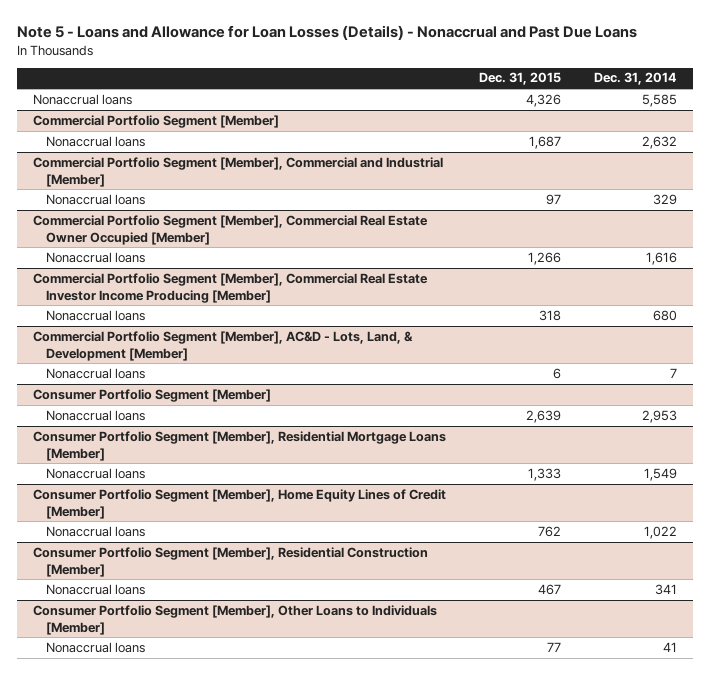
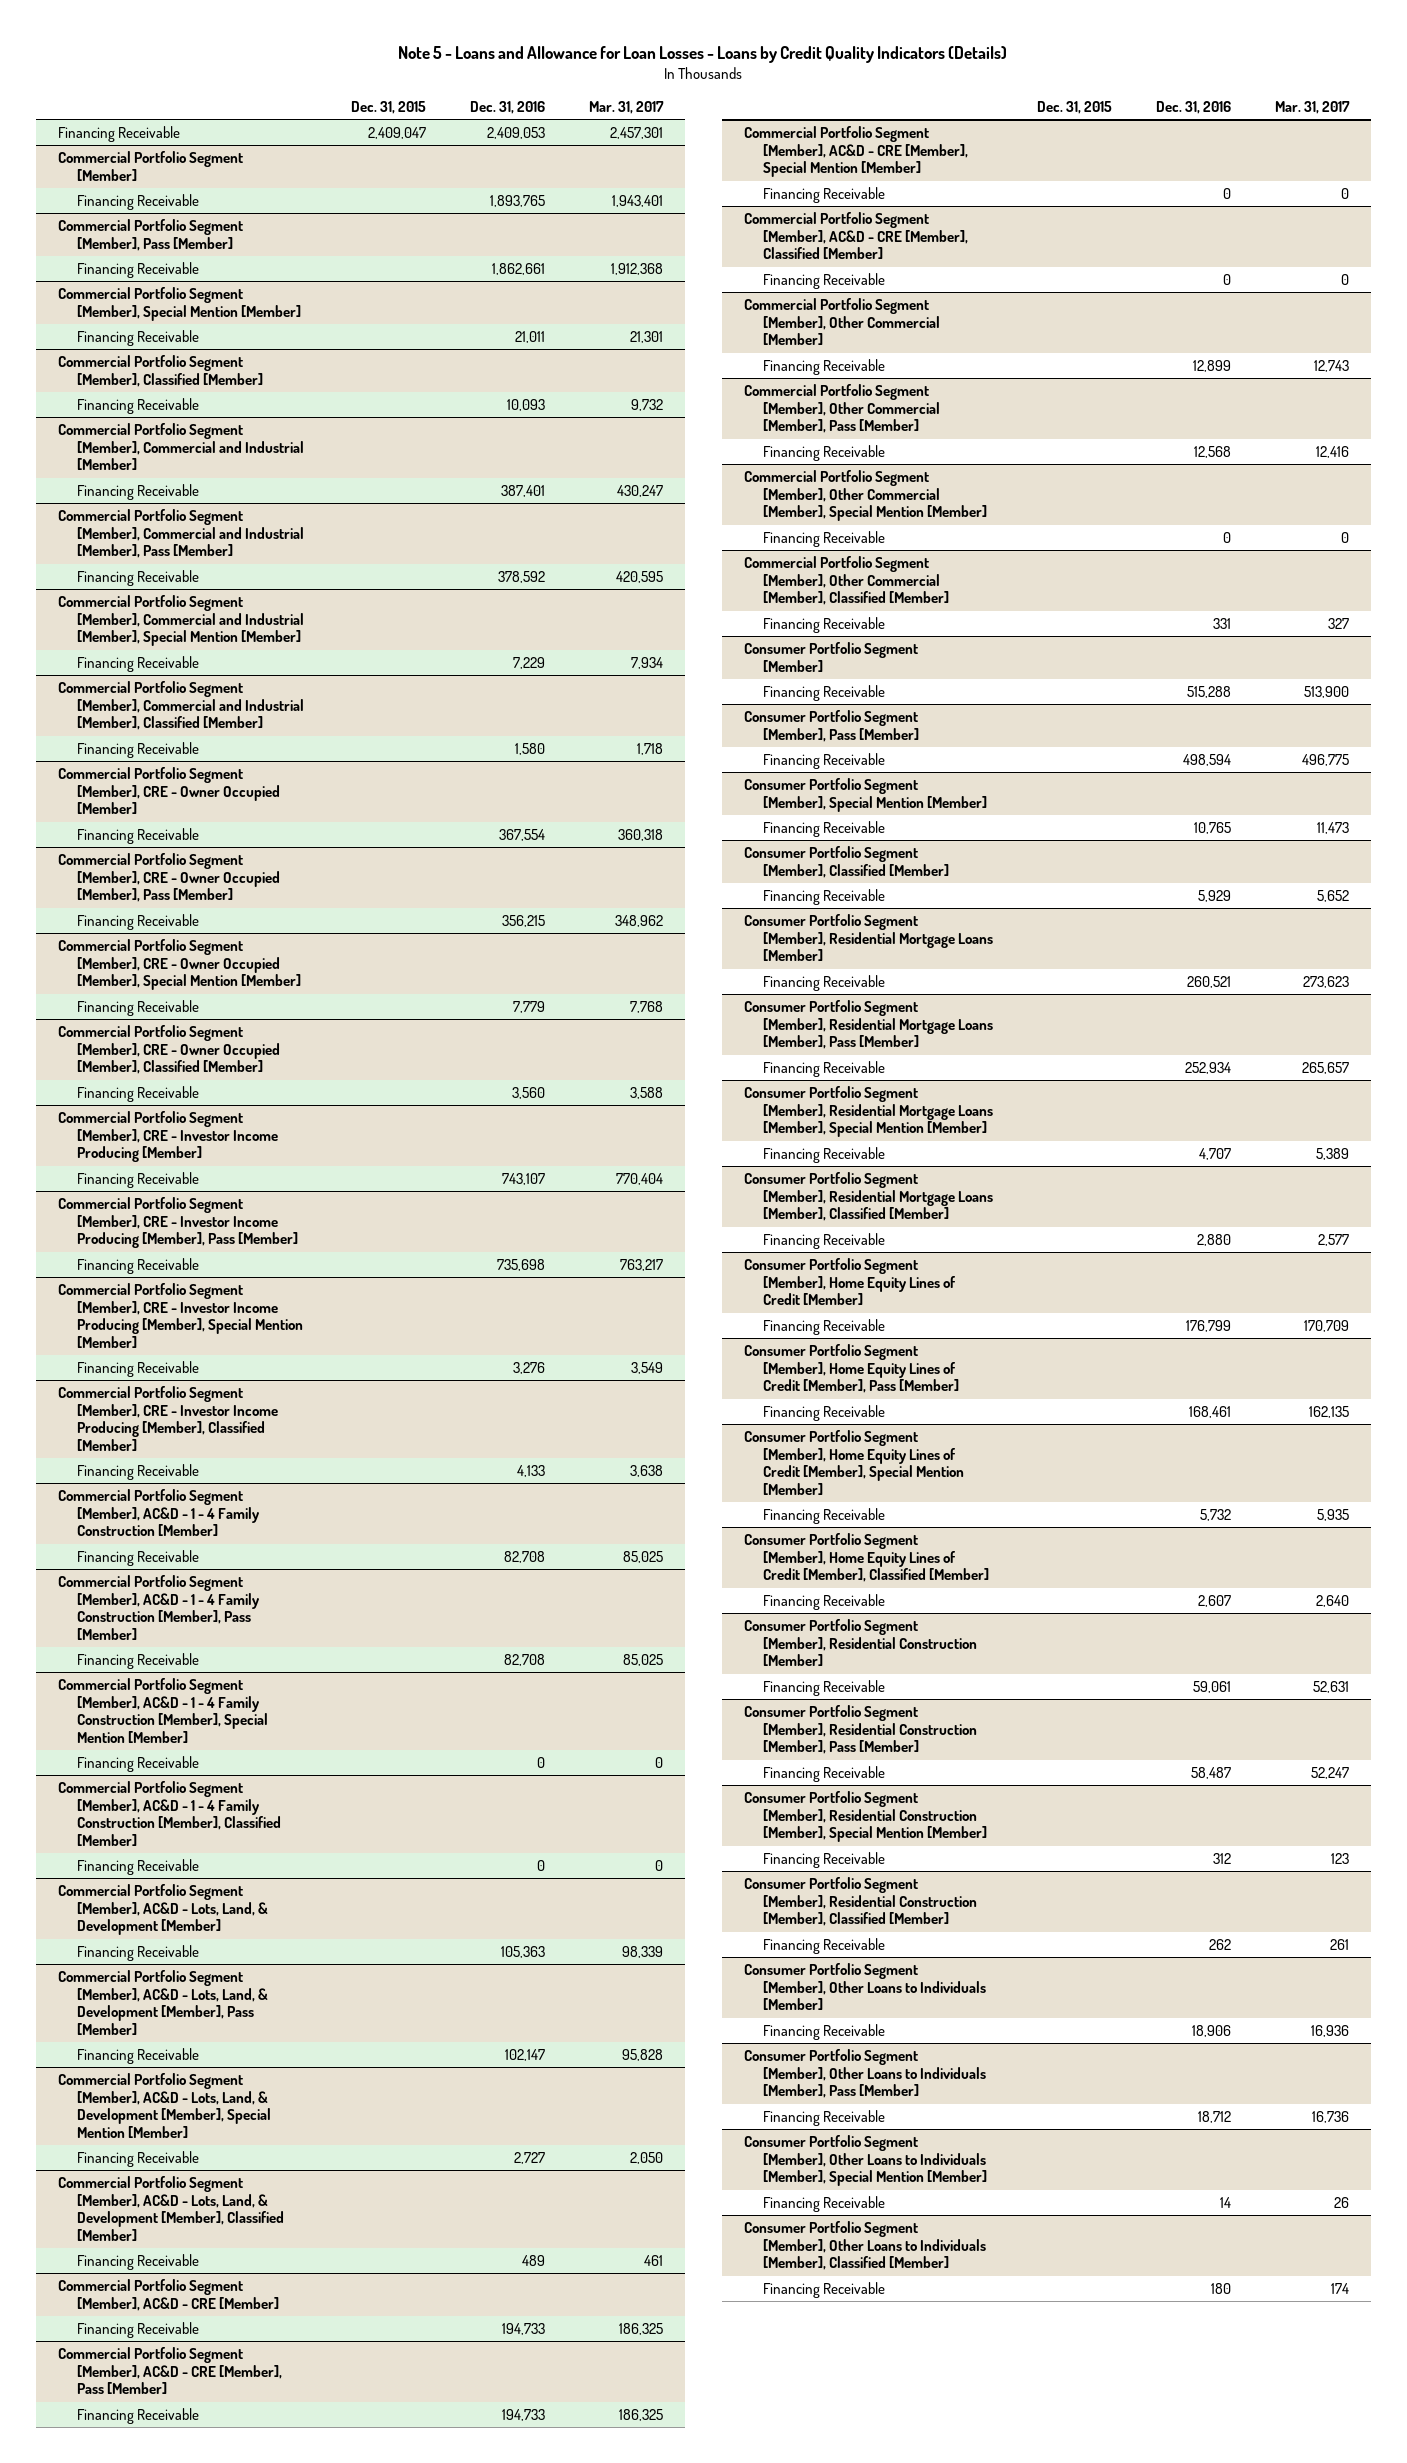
[17,25,638,41] Note 5 - Loans and Allowance for Loan Losses (Details) - Nonaccrual and Past Due Loans -> [398,46,1008,64] Note 5 - Loans and Allowance for Loan Losses - Loans by Credit Quality Indicators (Details)
[593,72,677,86] Dec. 31, 2014 -> none
none -> [470,100,546,114] Dec. 31, 2016
none -> [588,100,664,114] Mar. 31, 2017
[33,93,133,105] Nonaccrual loans -> none
none -> [58,126,181,143] Financing Receivable
[46,135,146,147] Nonaccrual loans -> none
none -> [77,194,200,211] Financing Receivable
none -> [58,219,244,251] Commercial Portfolio Segment [Member], Pass [Member]
none -> [77,262,200,279] Financing Receivable
none -> [58,287,302,321] Commercial Portfolio Segment [Member], Special Mention [Member]
none -> [77,330,200,347] Financing Receivable
none -> [58,355,264,387] Commercial Portfolio Segment [Member], Classified [Member]
none -> [77,398,200,415] Financing Receivable
[46,193,146,205] Nonaccrual loans -> none
[46,251,146,263] Nonaccrual loans -> none
[46,309,146,321] Nonaccrual loans -> none
none -> [77,484,200,501] Financing Receivable
none -> [58,509,305,559] Commercial Portfolio Segment [Member], Commercial and Industrial [Member], Pass [Member]
none -> [77,570,200,587] Financing Receivable
none -> [58,595,305,647] Commercial Portfolio Segment [Member], Commercial and Industrial [Member], Special Mention [Member]
none -> [77,656,200,673] Financing Receivable
none -> [58,681,305,731] Commercial Portfolio Segment [Member], Commercial and Industrial [Member], Classified [Member]
none -> [77,742,200,759] Financing Receivable
[33,214,429,245] Commercial Portfolio Segment [Member], Commercial Real Estate Owner Occupied [Member] -> [58,767,281,815] Commercial Portfolio Segment [Member], CRE - Owner Occupied [Member]
none -> [77,828,200,845] Financing Receivable
none -> [58,853,281,903] Commercial Portfolio Segment [Member], CRE - Owner Occupied [Member], Pass [Member]
none -> [77,914,200,931] Financing Receivable
none -> [58,939,302,991] Commercial Portfolio Segment [Member], CRE - Owner Occupied [Member], Special Mention [Member]
none -> [77,1000,200,1017] Financing Receivable
none -> [58,1025,281,1075] Commercial Portfolio Segment [Member], CRE - Owner Occupied [Member], Classified [Member]
none -> [77,1086,200,1103] Financing Receivable
[33,272,429,303] Commercial Portfolio Segment [Member], Commercial Real Estate Investor Income Producing [Member] -> [58,1111,279,1163] Commercial Portfolio Segment [Member], CRE - Investor Income Producing [Member]
none -> [77,1172,200,1189] Financing Receivable
none -> [58,1197,299,1249] Commercial Portfolio Segment [Member], CRE - Investor Income Producing [Member], Pass [Member]
none -> [77,1258,200,1275] Financing Receivable
none -> [58,1283,304,1349] Commercial Portfolio Segment [Member], CRE - Investor Income Producing [Member], Special Mention [Member]
none -> [77,1361,200,1378] Financing Receivable
none -> [58,1386,279,1452] Commercial Portfolio Segment [Member], CRE - Investor Income Producing [Member], Classified [Member]
none -> [77,1464,200,1481] Financing Receivable
none -> [58,1489,261,1537] Commercial Portfolio Segment [Member], AC&D - 1 - 4 Family Construction [Member]
none -> [77,1550,200,1567] Financing Receivable
none -> [58,1575,261,1641] Commercial Portfolio Segment [Member], AC&D - 1 - 4 Family Construction [Member], Pass [Member]
none -> [77,1653,200,1670] Financing Receivable
none -> [58,1678,269,1744] Commercial Portfolio Segment [Member], AC&D - 1 - 4 Family Construction [Member], Special Mention [Member]
none -> [77,1756,200,1773] Financing Receivable
none -> [58,1781,282,1847] Commercial Portfolio Segment [Member], AC&D - 1 - 4 Family Construction [Member], Classified [Member]
none -> [77,1859,200,1876] Financing Receivable
[46,367,146,379] Nonaccrual loans -> none
none -> [77,1945,200,1962] Financing Receivable
none -> [58,1970,269,2036] Commercial Portfolio Segment [Member], AC&D - Lots, Land, & Development [Member], Pass [Member]
none -> [77,2048,200,2065] Financing Receivable
none -> [58,2073,272,2139] Commercial Portfolio Segment [Member], AC&D - Lots, Land, & Development [Member], Special Mention [Member]
none -> [77,2151,200,2168] Financing Receivable
none -> [58,2176,285,2242] Commercial Portfolio Segment [Member], AC&D - Lots, Land, & Development [Member], Classified [Member]
none -> [77,2254,200,2271] Financing Receivable
none -> [58,2279,280,2311] Commercial Portfolio Segment [Member], AC&D - CRE [Member]
none -> [77,2322,200,2339] Financing Receivable
none -> [58,2347,283,2395] Commercial Portfolio Segment [Member], AC&D - CRE [Member], Pass [Member]
none -> [77,2408,200,2425] Financing Receivable
none -> [743,126,968,178] Commercial Portfolio Segment [Member], AC&D - CRE [Member], Special Mention [Member]
none -> [762,187,885,204] Financing Receivable
none -> [743,212,968,260] Commercial Portfolio Segment [Member], AC&D - CRE [Member], Classified [Member]
none -> [762,273,885,290] Financing Receivable
none -> [743,298,940,346] Commercial Portfolio Segment [Member], Other Commercial [Member]
none -> [762,359,885,376] Financing Receivable
none -> [743,384,940,434] Commercial Portfolio Segment [Member], Other Commercial [Member], Pass [Member]
none -> [762,445,885,462] Financing Receivable
none -> [743,470,987,522] Commercial Portfolio Segment [Member], Other Commercial [Member], Special Mention [Member]
none -> [762,531,885,548] Financing Receivable
none -> [743,556,949,606] Commercial Portfolio Segment [Member], Other Commercial [Member], Classified [Member]
none -> [762,617,885,634] Financing Receivable
[46,409,146,421] Nonaccrual loans -> none
none -> [762,685,885,702] Financing Receivable
none -> [743,710,919,742] Consumer Portfolio Segment [Member], Pass [Member]
none -> [762,753,885,770] Financing Receivable
none -> [743,778,987,812] Consumer Portfolio Segment [Member], Special Mention [Member]
none -> [762,821,885,838] Financing Receivable
none -> [743,846,949,878] Consumer Portfolio Segment [Member], Classified [Member]
none -> [762,889,885,906] Financing Receivable
[46,467,146,479] Nonaccrual loans -> none
none -> [762,975,885,992] Financing Receivable
none -> [743,1000,993,1050] Consumer Portfolio Segment [Member], Residential Mortgage Loans [Member], Pass [Member]
none -> [762,1061,885,1078] Financing Receivable
none -> [743,1086,993,1138] Consumer Portfolio Segment [Member], Residential Mortgage Loans [Member], Special Mention [Member]
none -> [762,1147,885,1164] Financing Receivable
none -> [743,1172,993,1222] Consumer Portfolio Segment [Member], Residential Mortgage Loans [Member], Classified [Member]
none -> [762,1233,885,1250] Financing Receivable
[46,525,146,537] Nonaccrual loans -> none
none -> [762,1319,885,1336] Financing Receivable
none -> [743,1344,959,1394] Consumer Portfolio Segment [Member], Home Equity Lines of Credit [Member], Pass [Member]
none -> [762,1405,885,1422] Financing Receivable
none -> [743,1430,964,1496] Consumer Portfolio Segment [Member], Home Equity Lines of Credit [Member], Special Mention [Member]
none -> [762,1508,885,1525] Financing Receivable
none -> [743,1533,989,1583] Consumer Portfolio Segment [Member], Home Equity Lines of Credit [Member], Classified [Member]
none -> [762,1594,885,1611] Financing Receivable
[46,583,146,595] Nonaccrual loans -> none
none -> [762,1680,885,1697] Financing Receivable
none -> [743,1705,977,1755] Consumer Portfolio Segment [Member], Residential Construction [Member], Pass [Member]
none -> [762,1766,885,1783] Financing Receivable
none -> [743,1791,987,1843] Consumer Portfolio Segment [Member], Residential Construction [Member], Special Mention [Member]
none -> [762,1852,885,1869] Financing Receivable
none -> [743,1877,977,1927] Consumer Portfolio Segment [Member], Residential Construction [Member], Classified [Member]
none -> [762,1938,885,1955] Financing Receivable
[46,641,146,653] Nonaccrual loans -> none
none -> [762,2024,885,2041] Financing Receivable
none -> [743,2049,986,2099] Consumer Portfolio Segment [Member], Other Loans to Individuals [Member], Pass [Member]
none -> [762,2110,885,2127] Financing Receivable
none -> [743,2135,987,2187] Consumer Portfolio Segment [Member], Other Loans to Individuals [Member], Special Mention [Member]
none -> [762,2196,885,2213] Financing Receivable
none -> [743,2221,986,2271] Consumer Portfolio Segment [Member], Other Loans to Individuals [Member], Classified [Member]
none -> [762,2282,885,2299] Financing Receivable

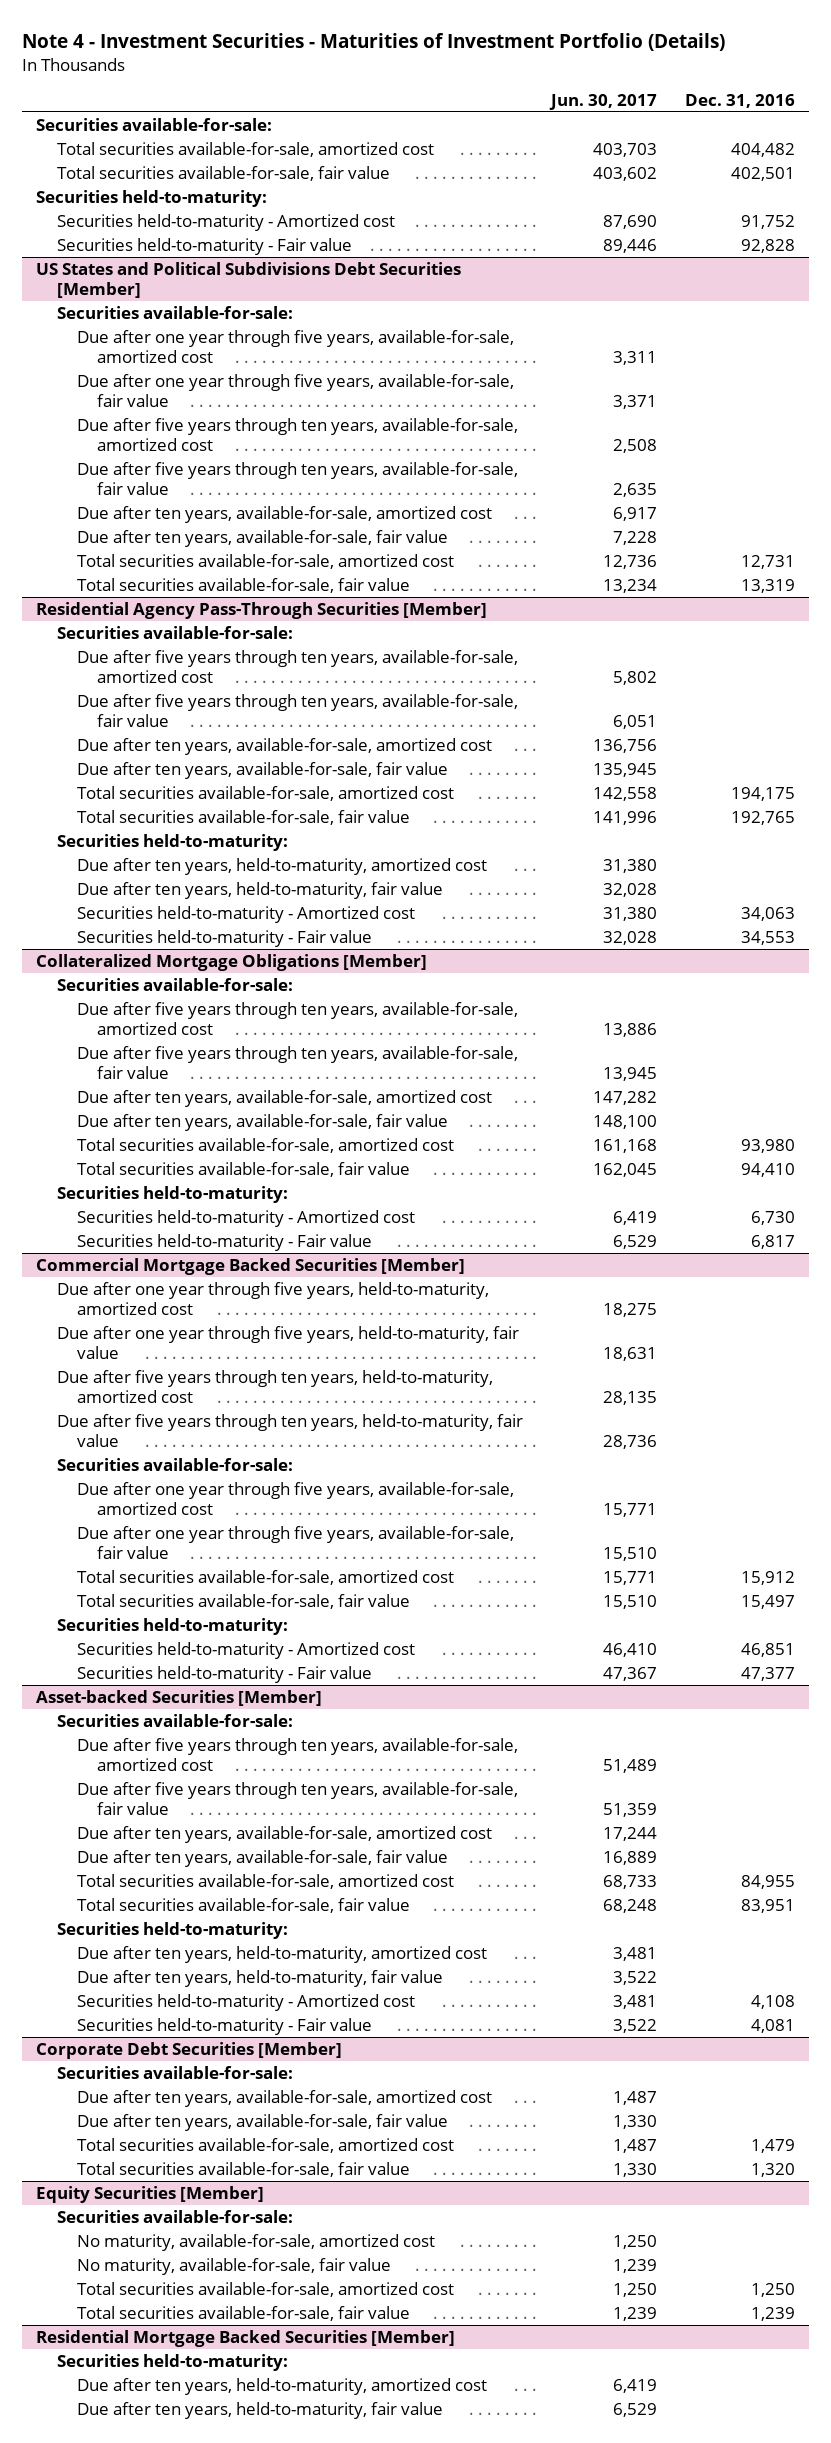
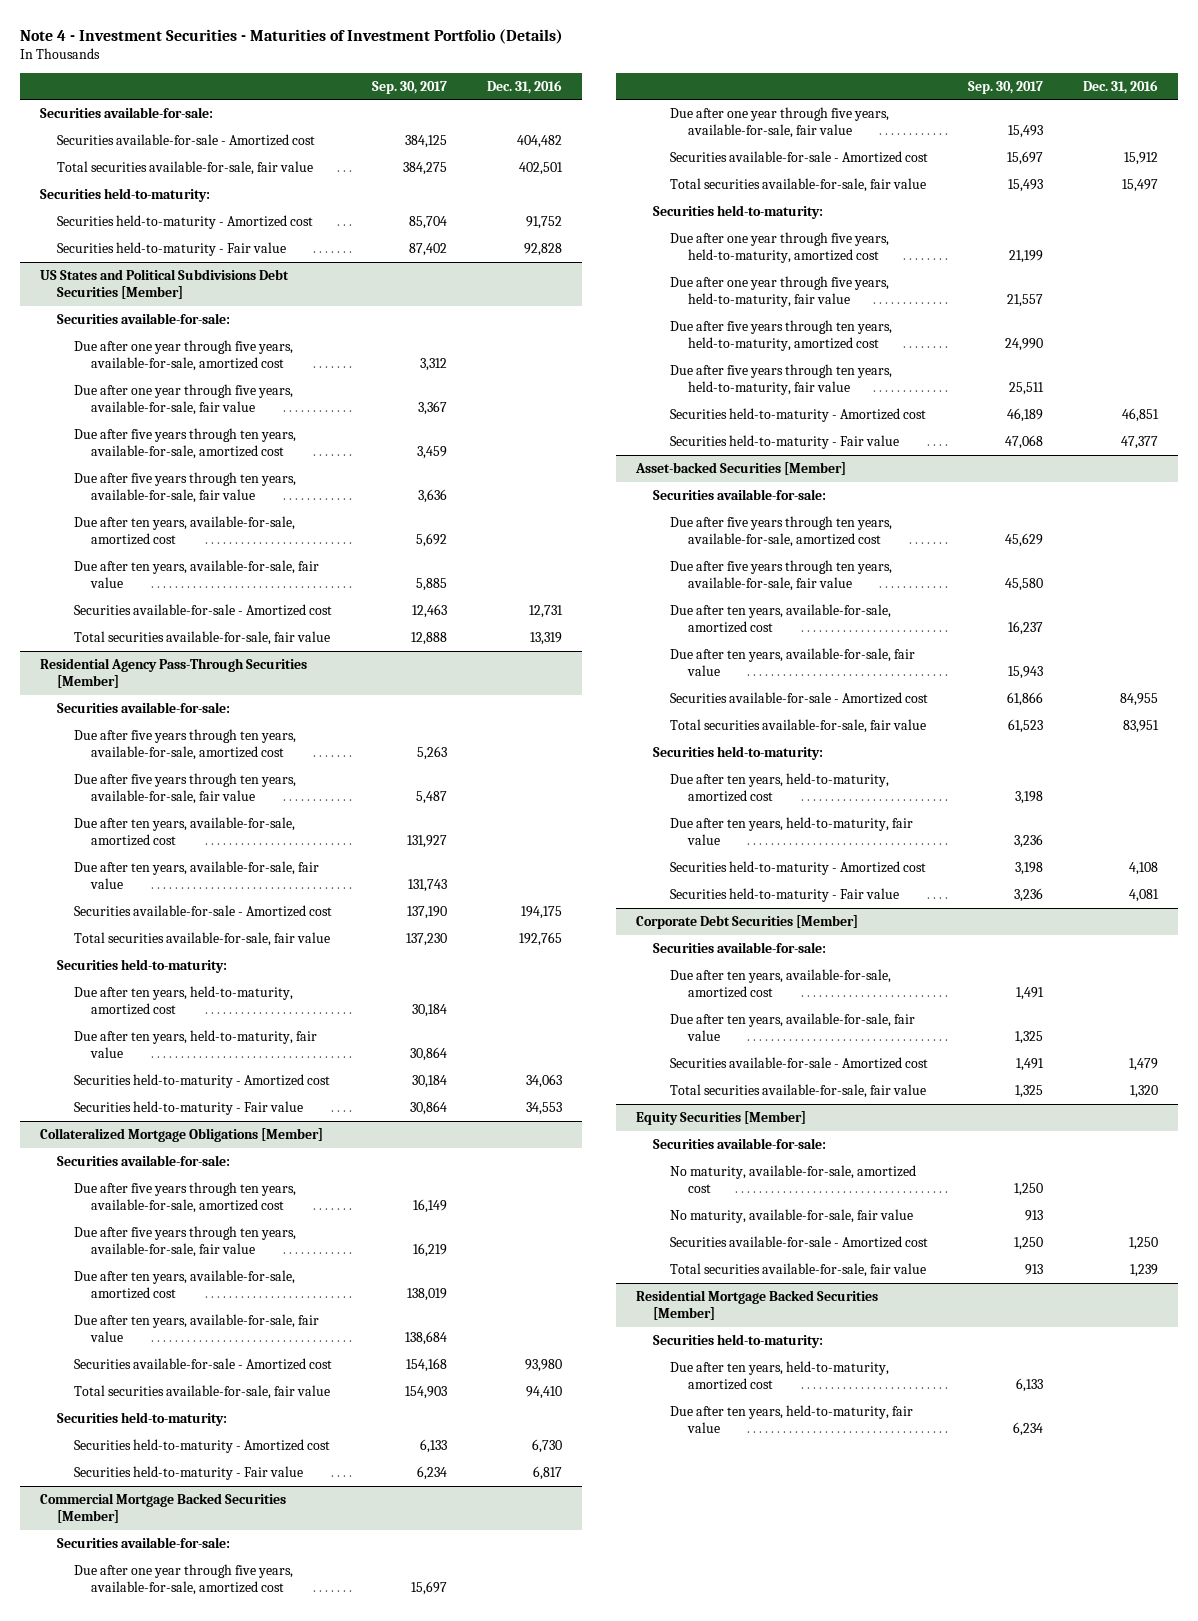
[548,93,657,110] Jun. 30, 2017 -> none
none -> [371,80,447,94] Sep. 30, 2017
[56,141,434,157] Total securities available-for-sale, amortized cost -> [56,133,315,146] Securities available-for-sale - Amortized cost
[76,553,454,569] Total securities available-for-sale, amortized cost -> [74,603,333,616] Securities available-for-sale - Amortized cost
[76,785,454,801] Total securities available-for-sale, amortized cost -> [74,904,333,917] Securities available-for-sale - Amortized cost
[76,1137,454,1153] Total securities available-for-sale, amortized cost -> [74,1357,333,1370] Securities available-for-sale - Amortized cost
[76,1569,454,1585] Total securities available-for-sale, amortized cost -> [670,150,929,163] Securities available-for-sale - Amortized cost
[56,1281,489,1315] Due after one year through five years, held-to-maturity, amortized cost -> [670,231,890,264] Due after one year through five years, held-to-maturity, amortized cost
[56,1325,519,1359] Due after one year through five years, held-to-maturity, fair value -> [670,275,890,308] Due after one year through five years, held-to-maturity, fair value
[56,1369,493,1403] Due after five years through ten years, held-to-maturity, amortized cost -> [670,319,893,352] Due after five years through ten years, held-to-maturity, amortized cost
[56,1413,523,1447] Due after five years through ten years, held-to-maturity, fair value -> [670,363,893,396] Due after five years through ten years, held-to-maturity, fair value
[76,1873,454,1889] Total securities available-for-sale, amortized cost -> [670,691,929,704] Securities available-for-sale - Amortized cost
[76,2137,454,2153] Total securities available-for-sale, amortized cost -> [670,1056,929,1069] Securities available-for-sale - Amortized cost
[76,2281,454,2297] Total securities available-for-sale, amortized cost -> [670,1235,929,1248] Securities available-for-sale - Amortized cost

